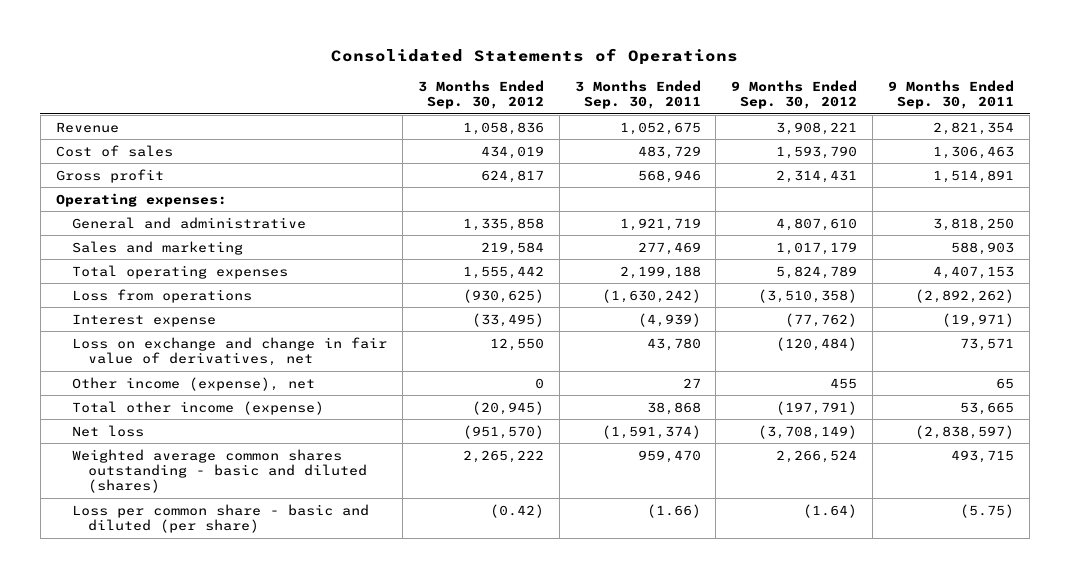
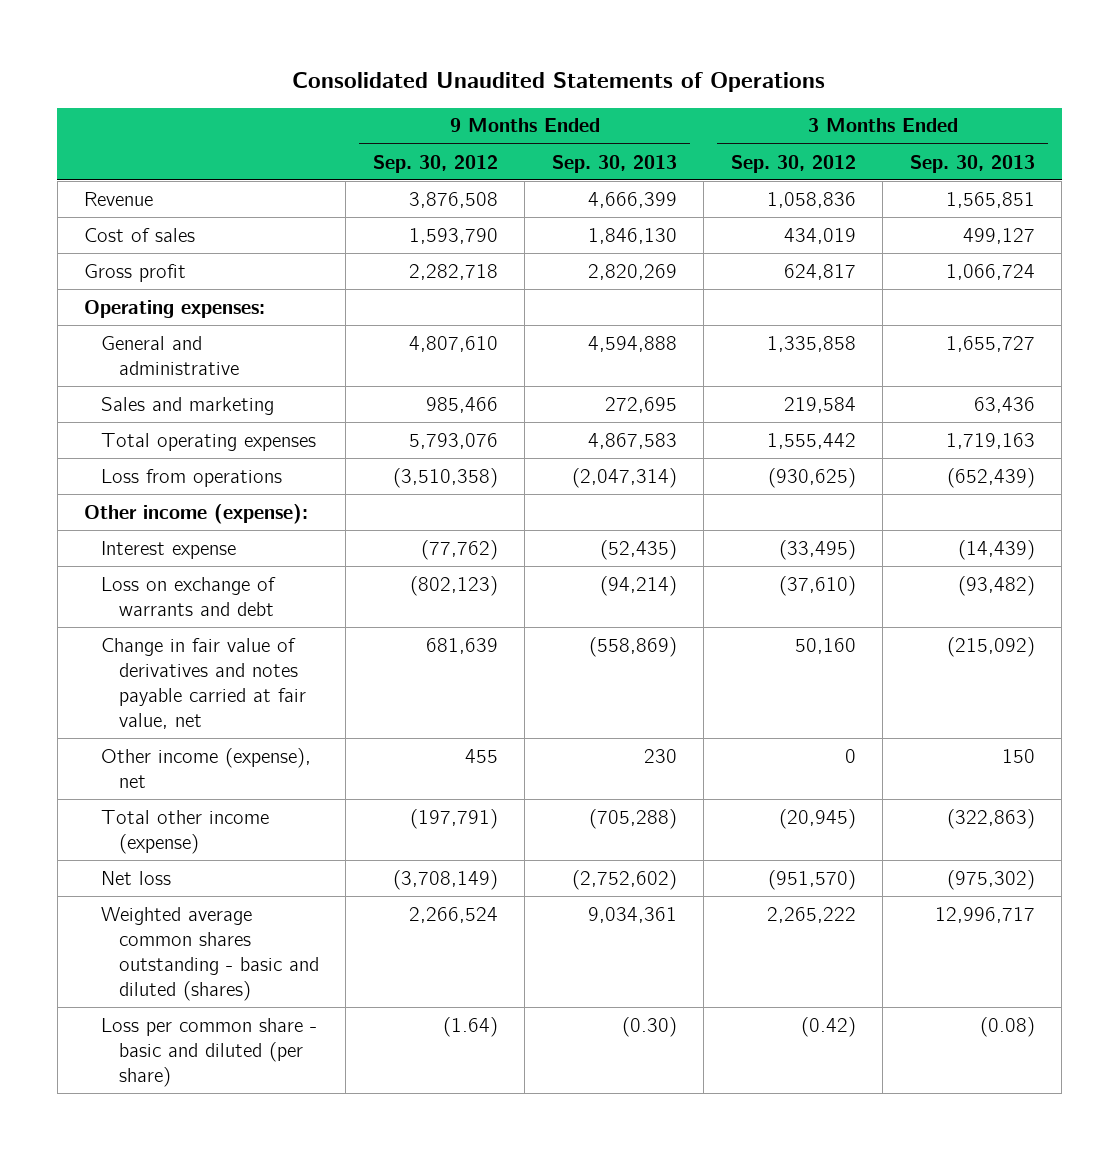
[331,47,739,65] Consolidated Statements of Operations -> [292,71,826,92] Consolidated Unaudited Statements of Operations
[574,79,701,109] 3 Months Ended Sep. 30, 2011 -> none
[888,79,1015,109] 9 Months Ended Sep. 30, 2011 -> none
none -> [551,154,677,173] Sep. 30, 2013
none -> [909,154,1035,173] Sep. 30, 2013
[776,121,858,135] 3,908,221 -> [408,191,498,208] 3,876,508
[776,169,858,183] 2,314,431 -> [408,263,498,280] 2,282,718
[776,241,858,255] 1,017,179 -> [425,396,498,413] 985,466
[776,265,858,279] 5,824,789 -> [408,432,498,449] 5,793,076
none -> [84,503,309,524] Other income (expense):
none -> [101,576,277,616] Loss on exchange of warrants and debt
[71,336,387,367] Loss on exchange and change in fair value of derivatives, net -> [101,637,306,729] Change in fair value of derivatives and notes payable carried at fair value, net
[489,337,544,351] 12,550 -> [794,637,856,654] 50,160
[776,336,858,351] (120,484) -> [425,637,498,654] 681,639

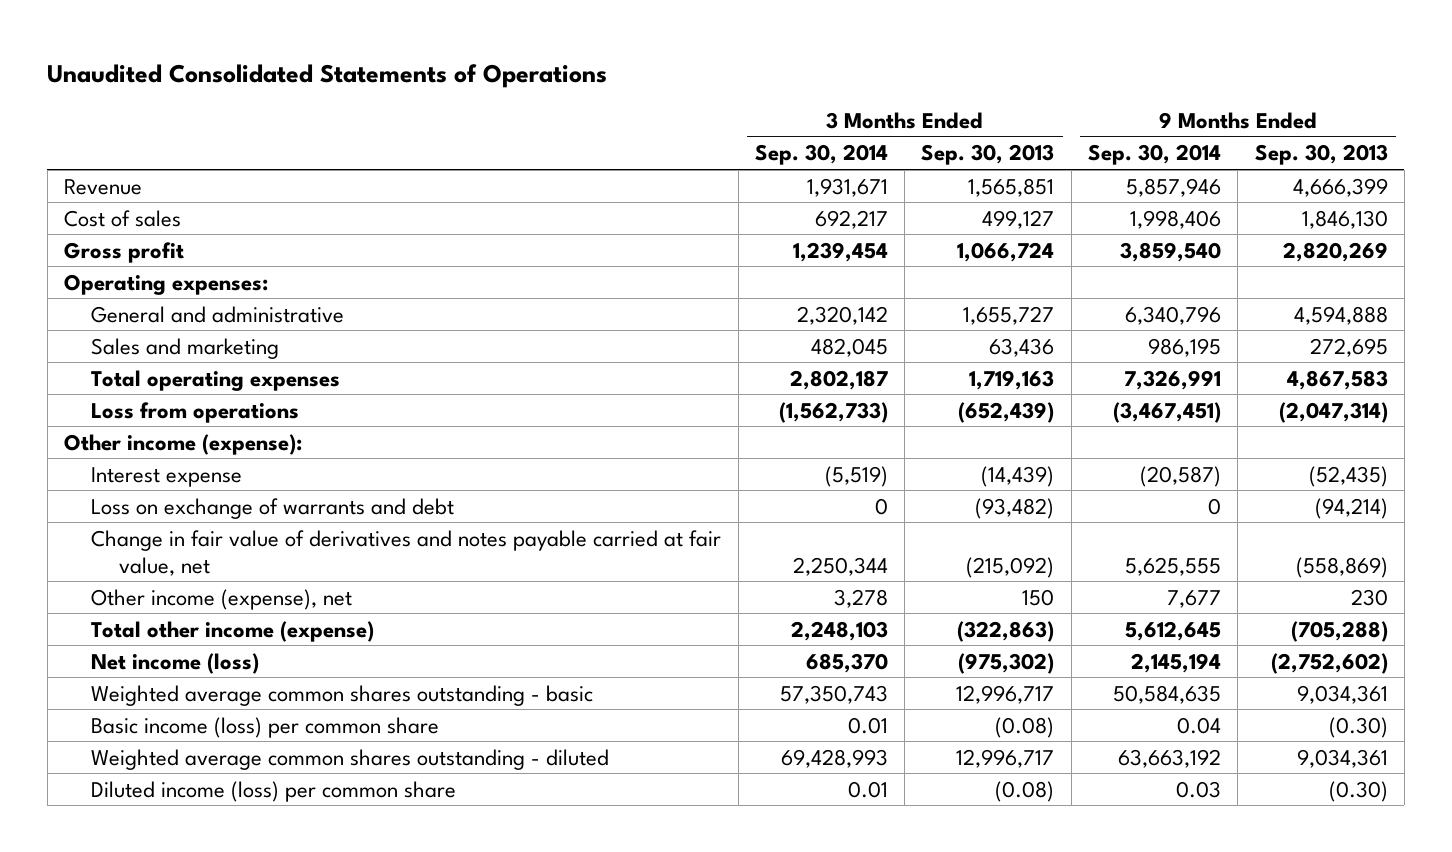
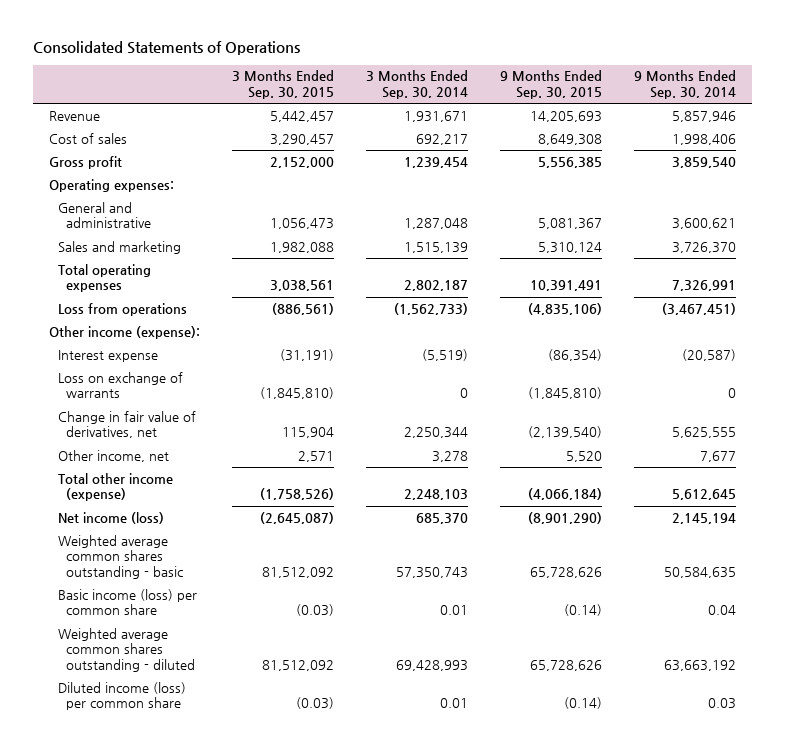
[47,64,608,89] Unaudited Consolidated Statements of Operations -> [33,41,301,56] Consolidated Statements of Operations
[921,144,1055,166] Sep. 30, 2013 -> none
[1254,144,1388,166] Sep. 30, 2013 -> none
none -> [231,70,334,100] 3 Months Ended Sep. 30, 2015
none -> [499,70,602,100] 9 Months Ended Sep. 30, 2015
[796,305,888,325] 2,320,142 -> [403,218,468,230] 1,287,048
[1125,305,1222,325] 6,340,796 -> [671,218,736,230] 3,600,621
[810,337,888,357] 482,045 -> [403,241,468,253] 1,515,139
[1148,337,1222,357] 986,195 -> [671,241,736,253] 3,726,370
[91,497,455,519] Loss on exchange of warrants and debt -> [57,371,183,399] Loss on exchange of warrants
[91,529,722,576] Change in fair value of derivatives and notes payable carried at fair value, net -> [57,410,196,439] Change in fair value of derivatives, net
[91,588,353,610] Other income (expense), net -> [57,449,169,462] Other income, net

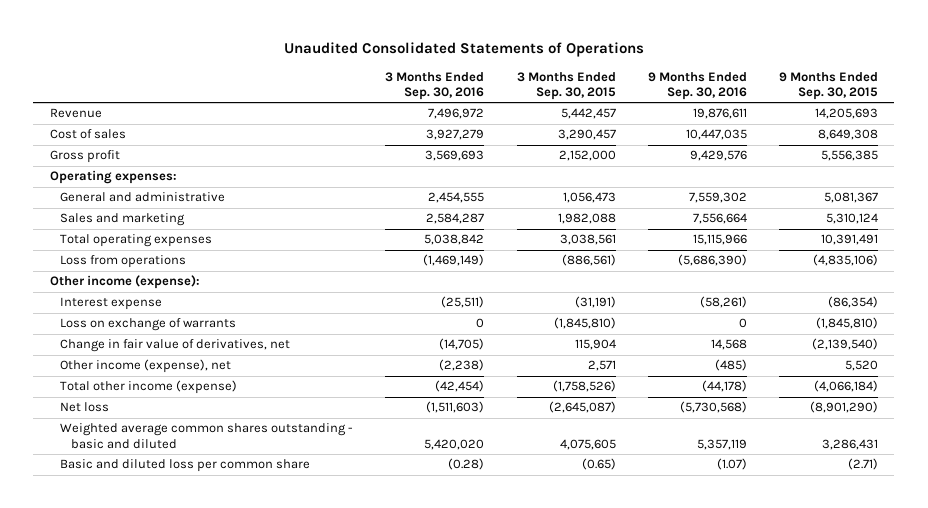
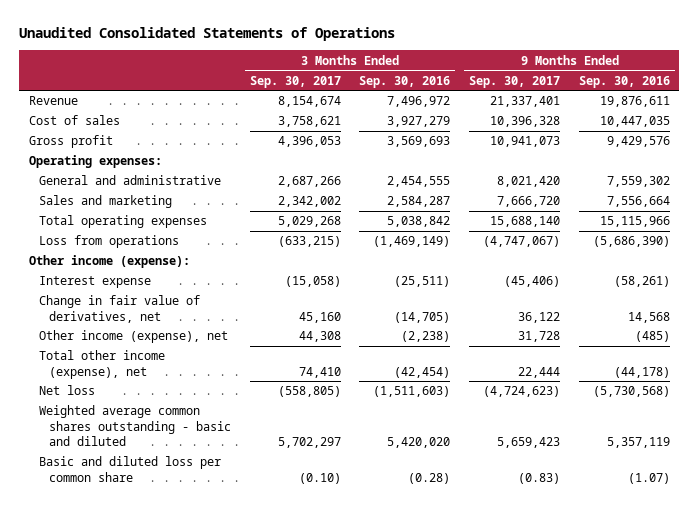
[516,71,616,100] 3 Months Ended Sep. 30, 2015 -> none
[779,71,879,100] 9 Months Ended Sep. 30, 2015 -> none
none -> [249,75,341,88] Sep. 30, 2017
none -> [469,75,561,88] Sep. 30, 2017
[60,318,237,332] Loss on exchange of warrants -> none
[60,380,238,395] Total other income (expense) -> [38,350,165,379] Total other income (expense), net

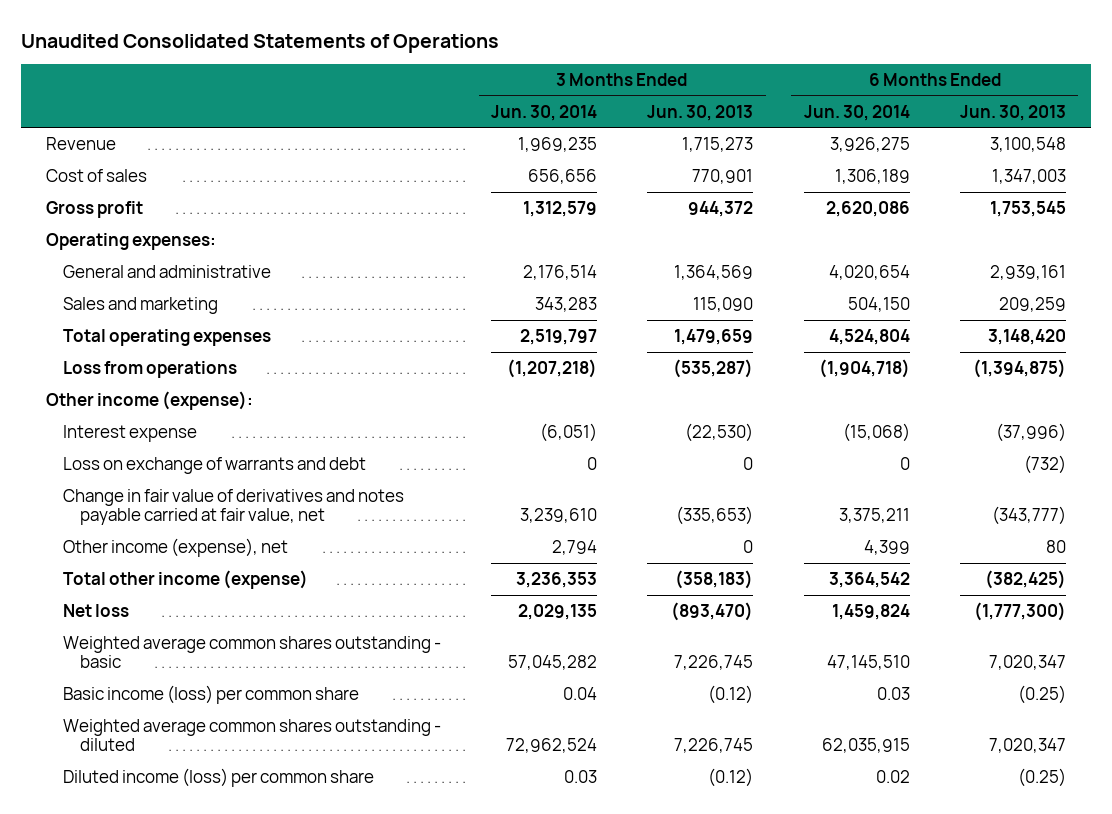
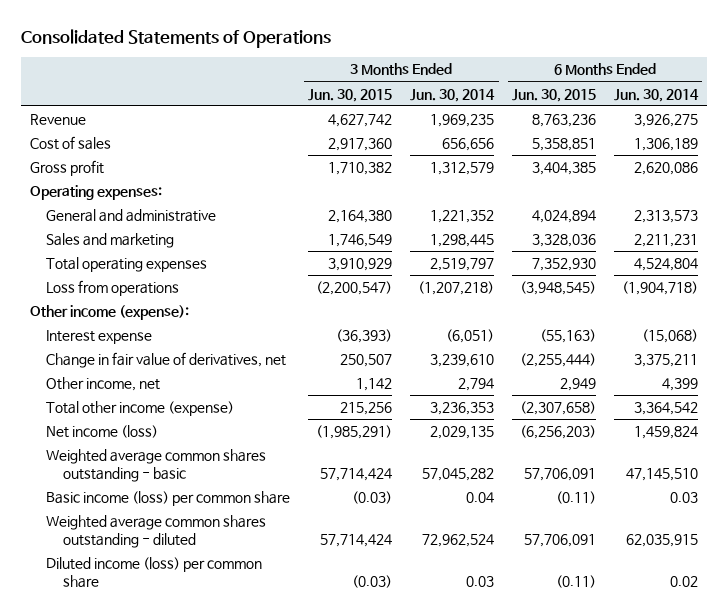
[21,33,500,53] Unaudited Consolidated Statements of Operations -> [21,28,332,48] Consolidated Statements of Operations
[647,104,754,121] Jun. 30, 2013 -> none
[959,104,1066,121] Jun. 30, 2013 -> none
none -> [308,88,393,102] Jun. 30, 2015
none -> [512,88,597,102] Jun. 30, 2015
[523,264,598,280] 2,176,514 -> [430,210,495,224] 1,221,352
[828,264,910,280] 4,020,654 -> [633,210,698,224] 2,313,573
[535,296,598,312] 343,283 -> [430,234,495,248] 1,298,445
[847,296,910,312] 504,150 -> [633,234,698,248] 2,211,231
[63,456,367,474] Loss on exchange of warrants and debt -> none
[63,488,405,526] Change in fair value of derivatives and notes payable carried at fair value, net -> [46,352,287,369] Change in fair value of derivatives, net
[63,537,289,557] Other income (expense), net -> [46,377,161,392] Other income, net
[63,603,130,617] Net loss -> [46,425,159,439] Net income (loss)

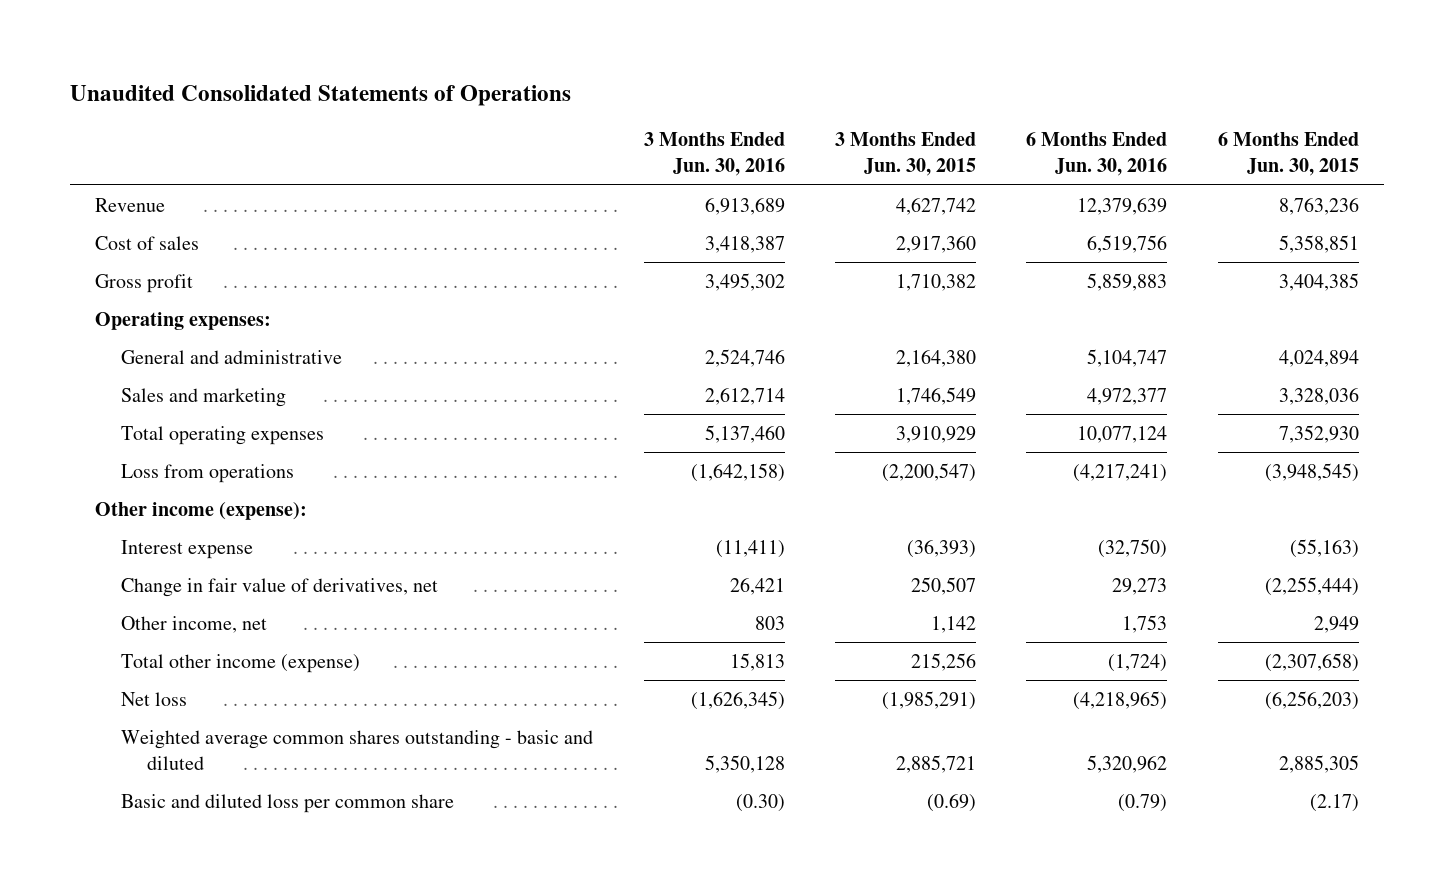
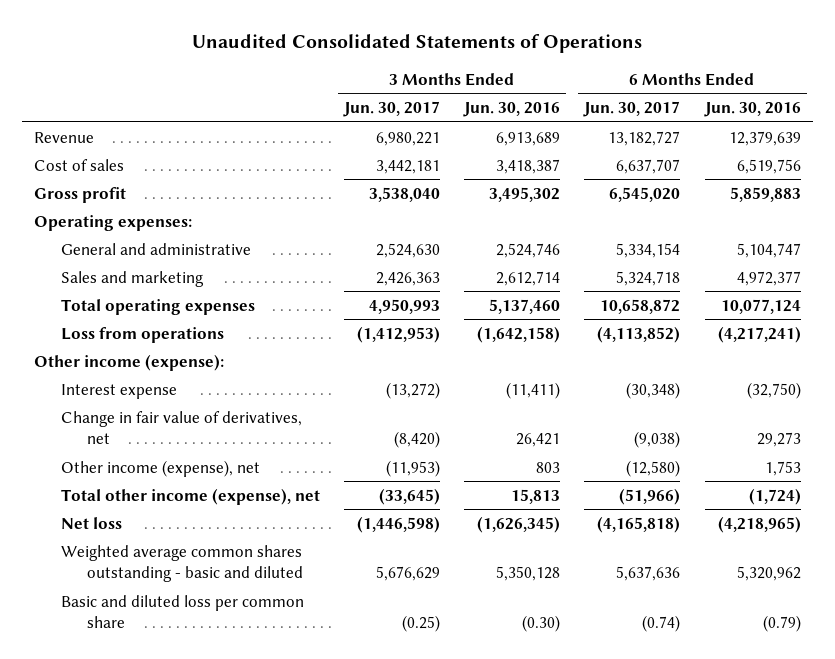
[834,132,976,177] 3 Months Ended Jun. 30, 2015 -> none
[1217,132,1359,177] 6 Months Ended Jun. 30, 2015 -> none
none -> [343,101,441,118] Jun. 30, 2017
none -> [583,101,681,118] Jun. 30, 2017
[121,615,268,633] Other income, net -> [60,459,260,477] Other income (expense), net
[121,653,361,673] Total other income (expense) -> [60,487,320,505] Total other income (expense), net

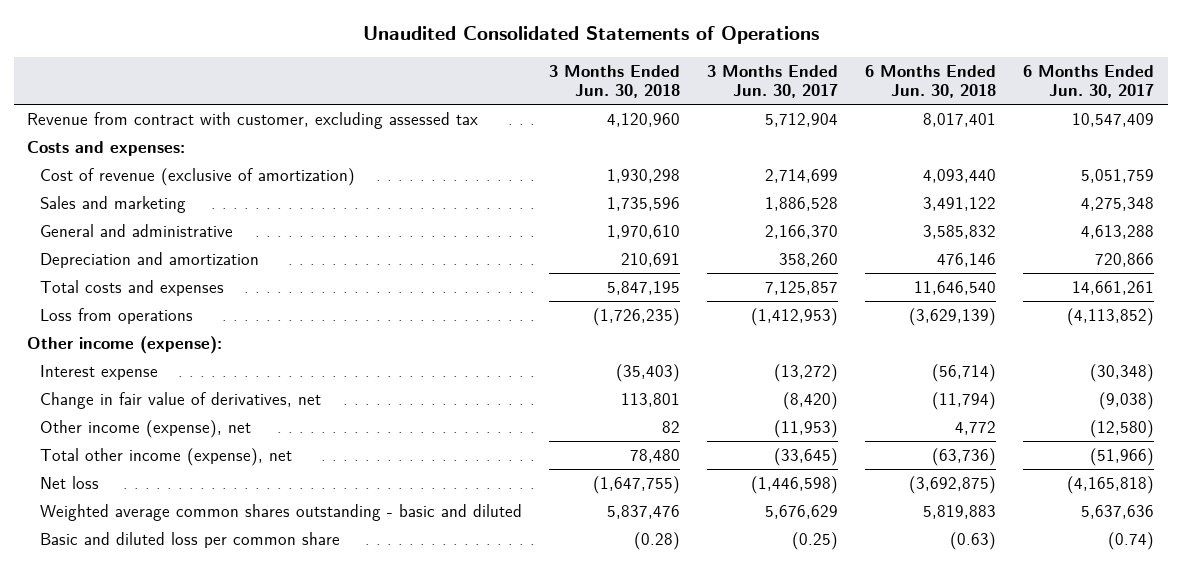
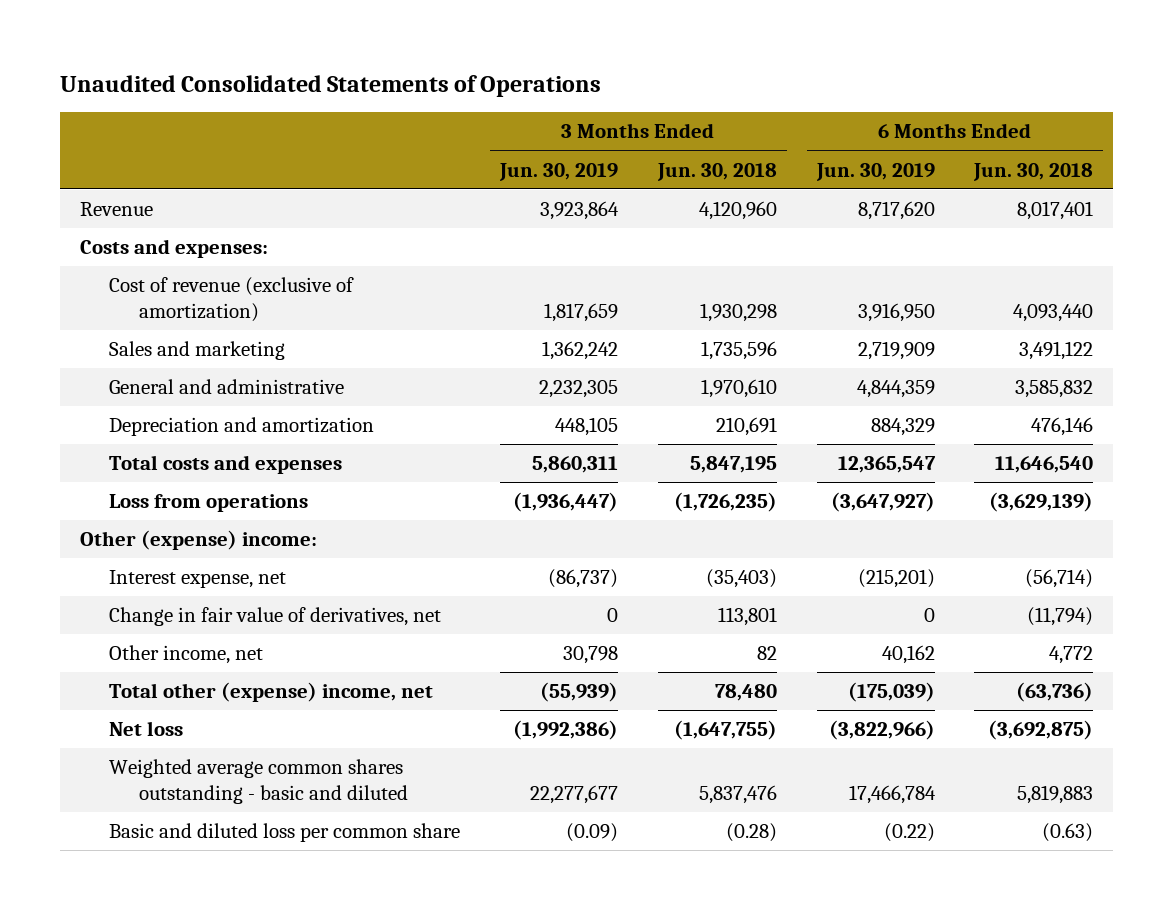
[706,64,838,99] 3 Months Ended Jun. 30, 2017 -> none
[1023,64,1155,99] 6 Months Ended Jun. 30, 2017 -> none
none -> [499,162,619,181] Jun. 30, 2019
none -> [815,162,935,181] Jun. 30, 2019
[27,111,479,129] Revenue from contract with customer, excluding assessed tax -> [79,202,153,217] Revenue
[27,335,223,354] Other income (expense): -> [79,530,317,551] Other (expense) income:
[39,364,158,380] Interest expense -> [109,570,287,589] Interest expense, net
[39,419,251,438] Other income (expense), net -> [109,645,264,665] Other income, net
[39,447,292,466] Total other income (expense), net -> [109,682,434,703] Total other (expense) income, net

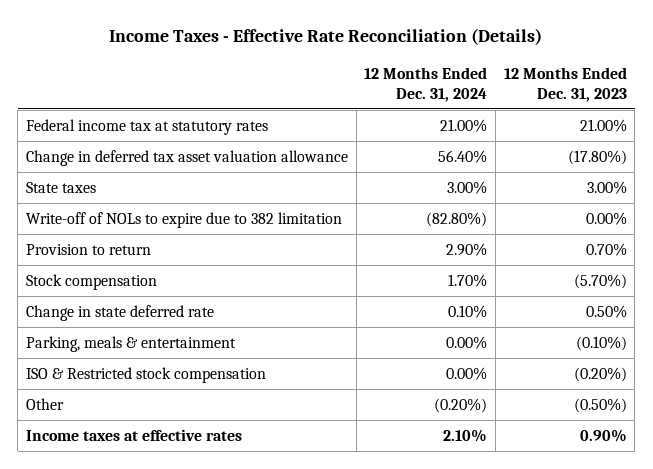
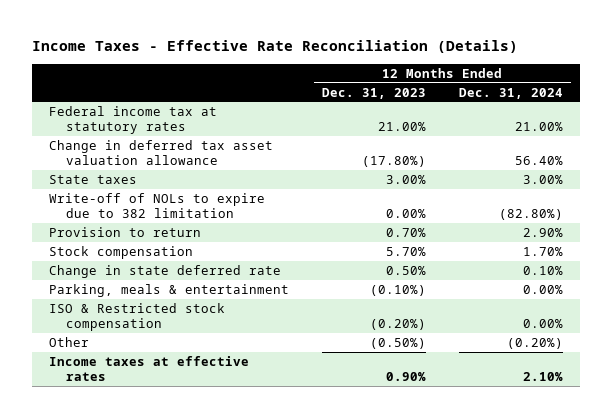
[573,273,627,289] (5.70%) -> [385,246,426,256] 5.70%

